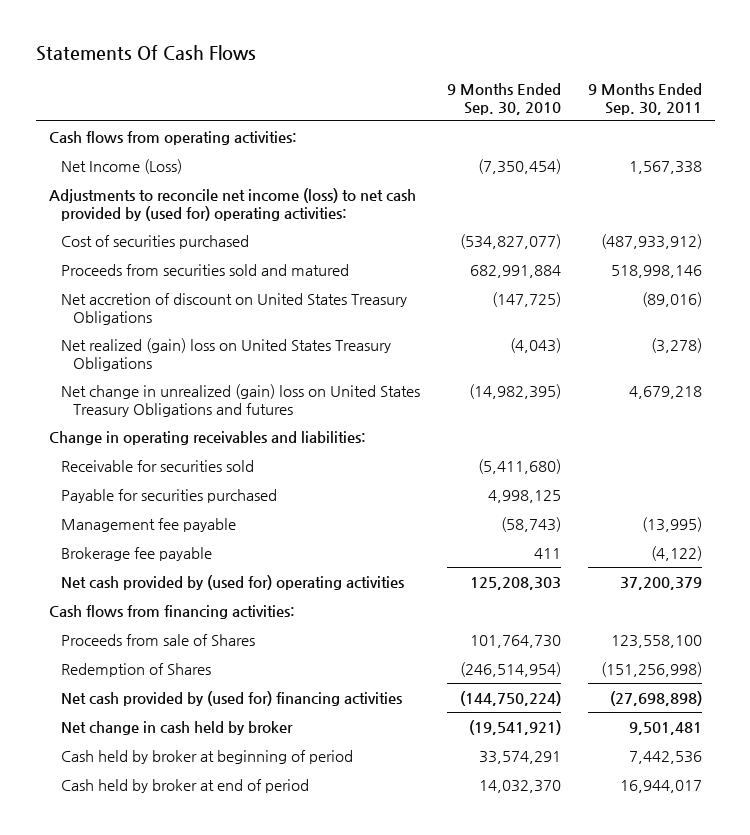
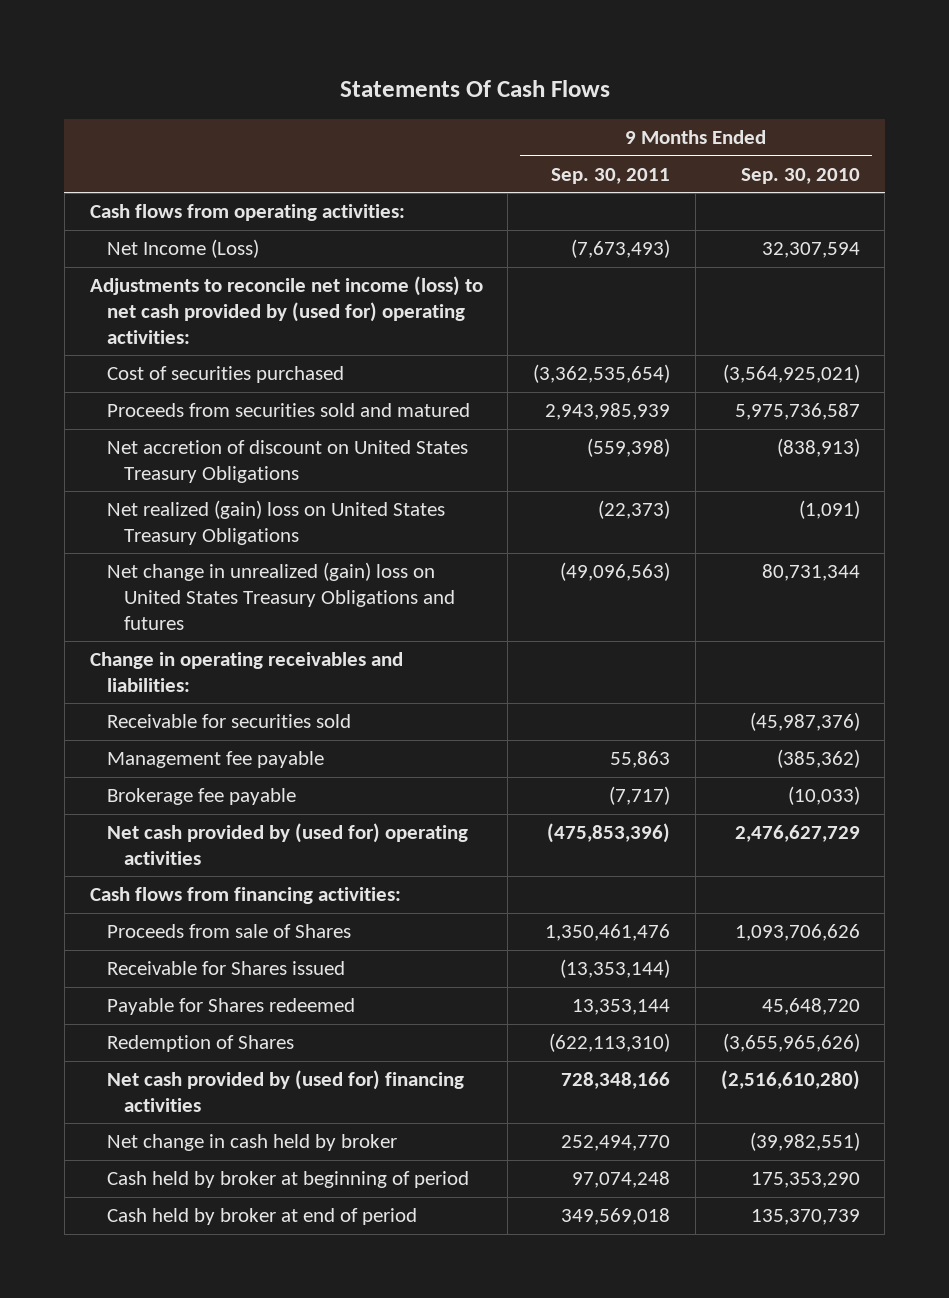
[477,158,561,174] (7,350,454) -> [761,242,860,259] 32,307,594
[628,160,702,174] 1,567,338 -> [571,239,671,259] (7,673,493)
[459,233,561,249] (534,827,077) -> [722,364,860,384] (3,564,925,021)
[600,233,702,249] (487,933,912) -> [533,364,671,384] (3,362,535,654)
[469,264,561,278] 682,991,884 -> [734,403,860,421] 5,975,736,587
[610,264,702,278] 518,998,146 -> [545,403,671,421] 2,943,985,939
[491,291,561,307] (147,725) -> [776,438,860,458] (838,913)
[641,291,702,307] (89,016) -> [587,438,671,458] (559,398)
[509,337,561,353] (4,043) -> [798,500,860,520] (1,091)
[650,337,702,353] (3,278) -> [598,500,671,520] (22,373)
[468,383,561,399] (14,982,395) -> [761,564,860,582] 80,731,344
[628,385,702,399] 4,679,218 -> [560,562,671,582] (49,096,563)
[61,488,278,503] Payable for securities purchased -> none
[477,458,561,474] (5,411,680) -> [749,712,860,732] (45,987,376)
[500,516,561,532] (58,743) -> [776,749,860,769] (385,362)
[641,516,702,532] (13,995) -> [610,751,671,769] 55,863
[533,547,561,559] 411 -> [787,786,860,806] (10,033)
[650,545,702,561] (4,122) -> [609,786,671,806] (7,717)
[469,576,561,590] 125,208,303 -> [734,825,860,843] 2,476,627,729
[619,576,702,590] 37,200,379 -> [547,823,671,844] (475,853,396)
[469,634,561,648] 101,764,730 -> [734,924,860,942] 1,093,706,626
[610,634,702,648] 123,558,100 -> [545,924,671,942] 1,350,461,476
none -> [106,961,345,976] Receivable for Shares issued
none -> [106,998,355,1016] Payable for Shares redeemed
[459,661,561,677] (246,514,954) -> [722,1033,860,1053] (3,655,965,626)
[600,661,702,677] (151,256,998) -> [549,1033,671,1053] (622,113,310)
[459,690,561,706] (144,750,224) -> [720,1070,860,1091] (2,516,610,280)
[609,690,702,706] (27,698,898) -> [561,1072,671,1090] 728,348,166
[468,719,561,735] (19,541,921) -> [749,1132,860,1152] (39,982,551)
[628,721,702,735] 9,501,481 -> [561,1135,671,1152] 252,494,770
[478,750,561,764] 33,574,291 -> [750,1172,860,1189] 175,353,290
[628,750,702,764] 7,442,536 -> [572,1171,671,1189] 97,074,248
[478,779,561,793] 14,032,370 -> [750,1209,860,1226] 135,370,739
[619,779,702,793] 16,944,017 -> [561,1208,671,1226] 349,569,018

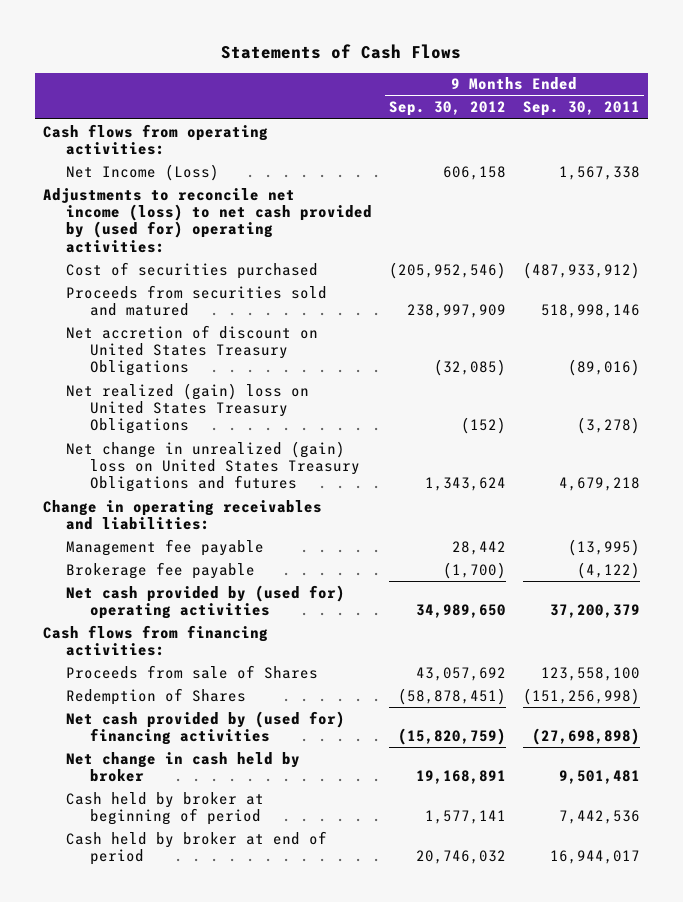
[339,80,610,98] Statements Of Cash Flows -> [221,43,462,59] Statements of Cash Flows
[740,167,860,184] Sep. 30, 2010 -> none
none -> [389,101,507,117] Sep. 30, 2012
[571,239,671,259] (7,673,493) -> [558,165,640,180] 1,567,338
[533,364,671,384] (3,362,535,654) -> [522,261,640,279] (487,933,912)
[545,403,671,421] 2,943,985,939 -> [540,303,640,318] 518,998,146
[587,438,671,458] (559,398) -> [567,359,640,377] (89,016)
[598,500,671,520] (22,373) -> [576,417,640,435] (3,278)
[560,562,671,582] (49,096,563) -> [558,477,640,492] 4,679,218
[106,714,351,729] Receivable for securities sold -> none
[610,751,671,769] 55,863 -> [567,538,640,556] (13,995)
[609,786,671,806] (7,717) -> [576,561,640,579] (4,122)
[547,823,671,844] (475,853,396) -> [549,603,640,618] 37,200,379
[106,961,345,976] Receivable for Shares issued -> none
[106,998,355,1016] Payable for Shares redeemed -> none
[545,924,671,942] 1,350,461,476 -> [540,666,640,681] 123,558,100
[549,1033,671,1053] (622,113,310) -> [522,687,640,705] (151,256,998)
[561,1072,671,1090] 728,348,166 -> [531,727,640,745] (27,698,898)
[561,1135,671,1152] 252,494,770 -> [558,769,640,784] 9,501,481
[572,1171,671,1189] 97,074,248 -> [558,809,640,824] 7,442,536
[561,1208,671,1226] 349,569,018 -> [549,849,640,864] 16,944,017

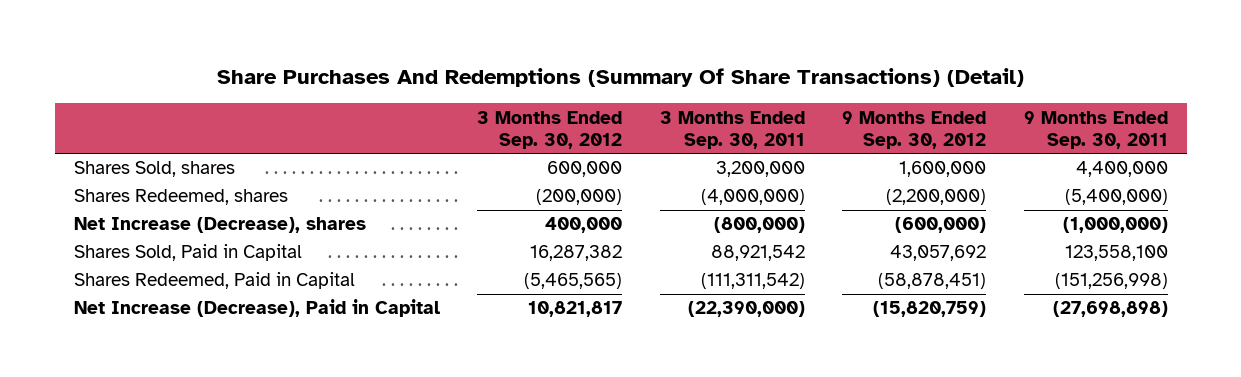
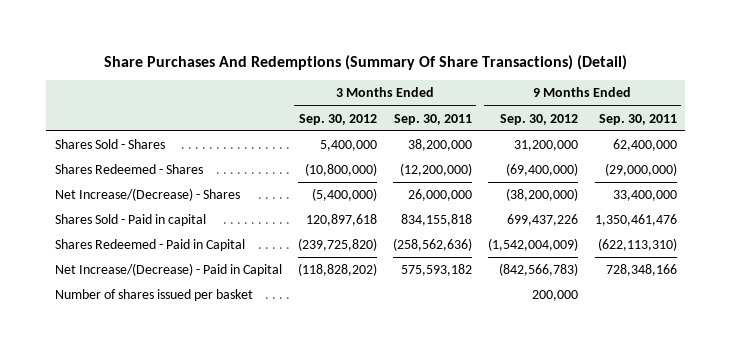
[73,161,235,178] Shares Sold, shares -> [54,138,165,149] Shares Sold - Shares
[547,161,623,178] 600,000 -> [319,139,377,151] 5,400,000
[715,161,805,178] 3,200,000 -> [408,138,473,151] 38,200,000
[899,161,987,178] 1,600,000 -> [514,139,579,151] 31,200,000
[1075,161,1168,178] 4,400,000 -> [612,138,677,151] 62,400,000
[73,189,288,206] Shares Redeemed, shares -> [54,163,203,174] Shares Redeemed - Shares
[536,189,623,206] (200,000) -> [304,162,377,176] (10,800,000)
[700,189,805,206] (4,000,000) -> [400,162,473,176] (12,200,000)
[886,189,987,206] (2,200,000) -> [506,162,579,176] (69,400,000)
[1064,189,1168,206] (5,400,000) -> [604,162,677,176] (29,000,000)
[73,217,366,234] Net Increase (Decrease), shares -> [54,187,240,201] Net Increase/(Decrease) - Shares
[545,217,623,234] 400,000 -> [311,187,377,201] (5,400,000)
[713,217,805,234] (800,000) -> [408,188,473,201] 26,000,000
[895,217,987,234] (600,000) -> [506,187,579,201] (38,200,000)
[1062,217,1168,234] (1,000,000) -> [612,189,677,201] 33,400,000
[73,244,302,262] Shares Sold, Paid in Capital -> [54,213,206,226] Shares Sold - Paid in capital
[530,245,623,262] 16,287,382 -> [305,213,377,226] 120,897,618
[710,245,805,262] 88,921,542 -> [401,213,473,226] 834,155,818
[890,245,987,262] 43,057,692 -> [507,213,579,226] 699,437,226
[1064,245,1168,262] 123,558,100 -> [594,213,677,226] 1,350,461,476
[73,272,355,290] Shares Redeemed, Paid in Capital -> [54,238,245,251] Shares Redeemed - Paid in Capital
[524,273,623,290] (5,465,565) -> [297,237,377,251] (239,725,820)
[700,273,805,290] (111,311,542) -> [393,237,473,251] (258,562,636)
[878,273,987,290] (58,878,451) -> [488,237,579,251] (1,542,004,009)
[1054,273,1168,290] (151,256,998) -> [597,237,677,251] (622,113,310)
[73,299,440,318] Net Increase (Decrease), Paid in Capital -> [54,262,282,276] Net Increase/(Decrease) - Paid in Capital
[528,301,623,318] 10,821,817 -> [297,262,377,276] (118,828,202)
[687,301,805,318] (22,390,000) -> [401,263,473,276] 575,593,182
[873,301,987,318] (15,820,759) -> [499,262,579,276] (842,566,783)
[1052,301,1168,318] (27,698,898) -> [605,263,677,276] 728,348,166
none -> [54,288,253,301] Number of shares issued per basket

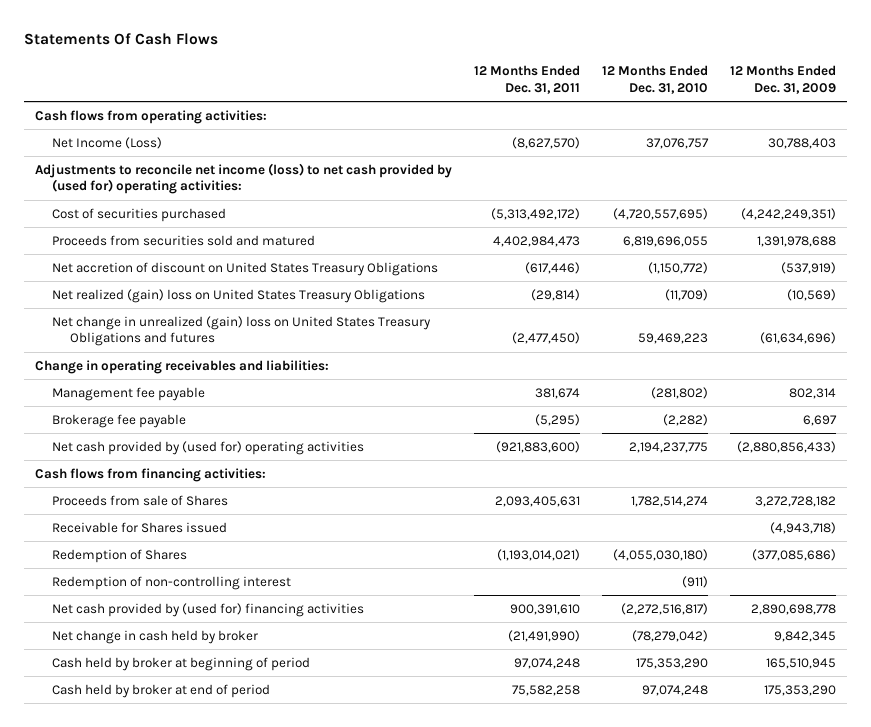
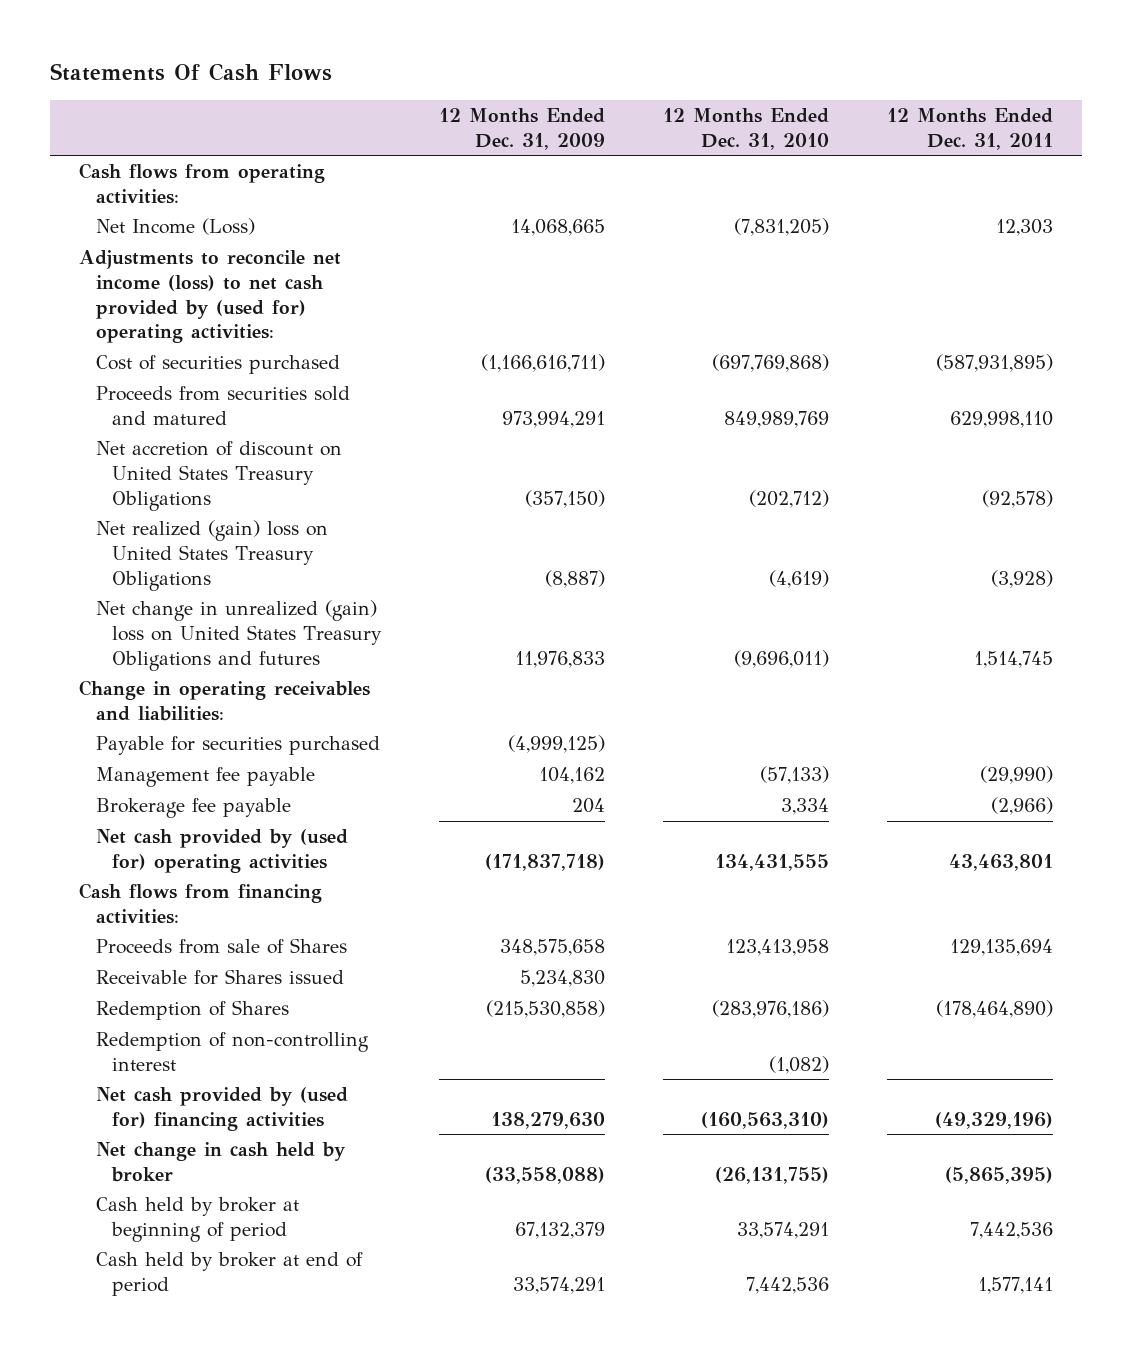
[511,136,580,149] (8,627,570) -> [996,219,1054,237] 12,303
[646,137,710,149] 37,076,757 -> [734,218,830,237] (7,831,205)
[768,137,837,149] 30,788,403 -> [511,219,606,237] 14,068,665
[490,207,580,220] (5,313,492,172) -> [936,354,1054,373] (587,931,895)
[613,207,709,220] (4,720,557,695) -> [712,354,830,373] (697,769,868)
[741,207,837,220] (4,242,249,351) -> [481,354,606,373] (1,166,616,711)
[492,235,580,247] 4,402,984,473 -> [950,410,1054,428] 629,998,110
[623,235,709,247] 6,819,696,055 -> [724,410,830,428] 849,989,769
[757,235,837,247] 1,391,978,688 -> [502,410,606,428] 973,994,291
[524,261,580,274] (617,446) -> [982,489,1054,508] (92,578)
[648,261,709,274] (1,150,772) -> [749,489,830,508] (202,712)
[781,261,837,274] (537,919) -> [525,489,606,508] (357,150)
[530,288,580,301] (29,814) -> [991,569,1054,588] (3,928)
[665,288,709,301] (11,709) -> [769,569,830,588] (4,619)
[787,288,837,301] (10,569) -> [545,569,606,588] (8,887)
[511,332,580,345] (2,477,450) -> [974,650,1054,668] 1,514,745
[638,333,709,345] 59,469,223 -> [734,649,830,668] (9,696,011)
[760,332,837,345] (61,634,696) -> [515,650,606,668] 11,976,833
none -> [95,736,380,756] Payable for securities purchased
[534,387,580,399] 381,674 -> [980,766,1054,785] (29,990)
[651,386,709,399] (281,802) -> [760,766,830,785] (57,133)
[789,387,837,399] 802,314 -> [539,767,606,785] 104,162
[534,413,580,426] (5,295) -> [991,797,1054,816] (2,966)
[663,413,709,426] (2,282) -> [781,798,830,816] 3,334
[803,414,838,426] 6,697 -> [572,798,606,814] 204
[495,440,580,453] (921,883,600) -> [949,853,1054,871] 43,463,801
[629,441,709,453] 2,194,237,775 -> [715,853,830,871] 134,431,555
[737,440,837,453] (2,880,856,433) -> [485,853,606,871] (171,837,718)
[494,495,580,507] 2,093,405,631 -> [950,939,1054,957] 129,135,694
[631,495,709,507] 1,782,514,274 -> [726,939,830,957] 123,413,958
[755,495,837,507] 3,272,728,182 -> [500,939,606,957] 348,575,658
[770,521,837,534] (4,943,718) -> [520,970,606,988] 5,234,830
[496,548,580,561] (1,193,014,021) -> [936,1000,1054,1019] (178,464,890)
[613,548,709,561] (4,055,030,180) -> [712,1000,830,1019] (283,976,186)
[752,548,837,561] (377,085,686) -> [486,1000,606,1019] (215,530,858)
[682,575,709,588] (911) -> [769,1055,830,1074] (1,082)
[509,603,580,615] 900,391,610 -> [935,1111,1054,1129] (49,329,196)
[621,602,709,615] (2,272,516,817) -> [701,1111,830,1129] (160,563,310)
[751,603,837,615] 2,890,698,778 -> [491,1111,606,1129] 138,279,630
[507,629,580,642] (21,491,990) -> [945,1166,1054,1184] (5,865,395)
[632,629,709,642] (78,279,042) -> [715,1166,830,1184] (26,131,755)
[774,630,837,642] 9,842,345 -> [485,1166,606,1184] (33,558,088)
[513,657,580,669] 97,074,248 -> [970,1221,1054,1239] 7,442,536
[636,657,709,669] 175,353,290 -> [737,1221,830,1239] 33,574,291
[766,657,837,669] 165,510,945 -> [515,1221,606,1239] 67,132,379
[511,684,580,696] 75,582,258 -> [978,1276,1054,1294] 1,577,141
[642,684,709,696] 97,074,248 -> [746,1276,830,1294] 7,442,536
[764,684,837,696] 175,353,290 -> [513,1276,606,1294] 33,574,291

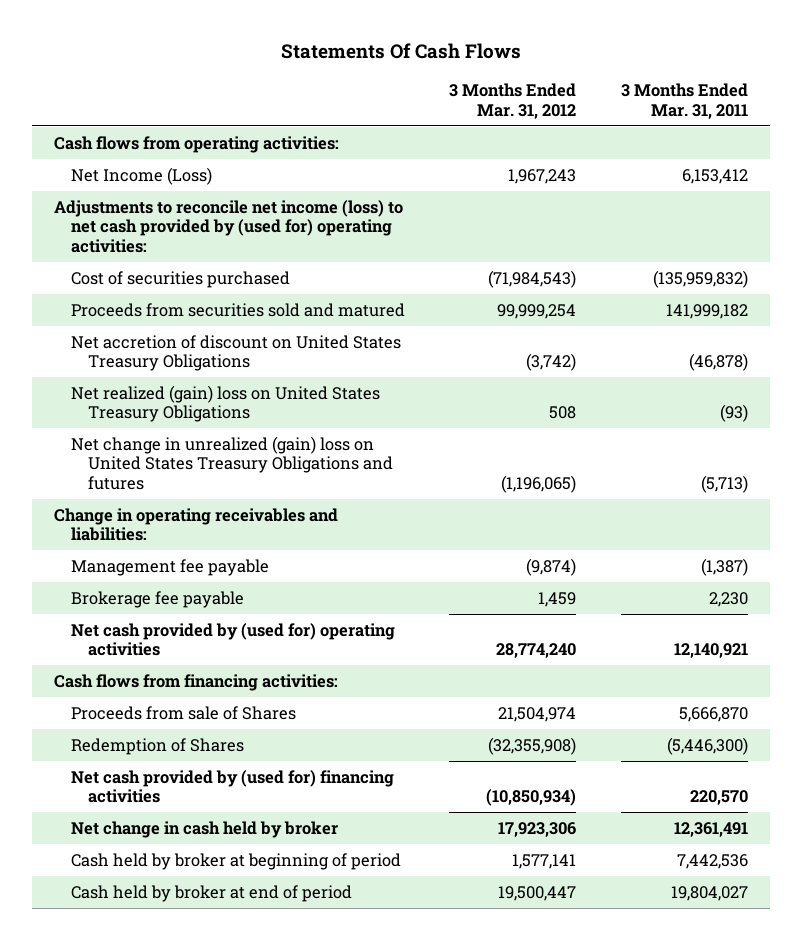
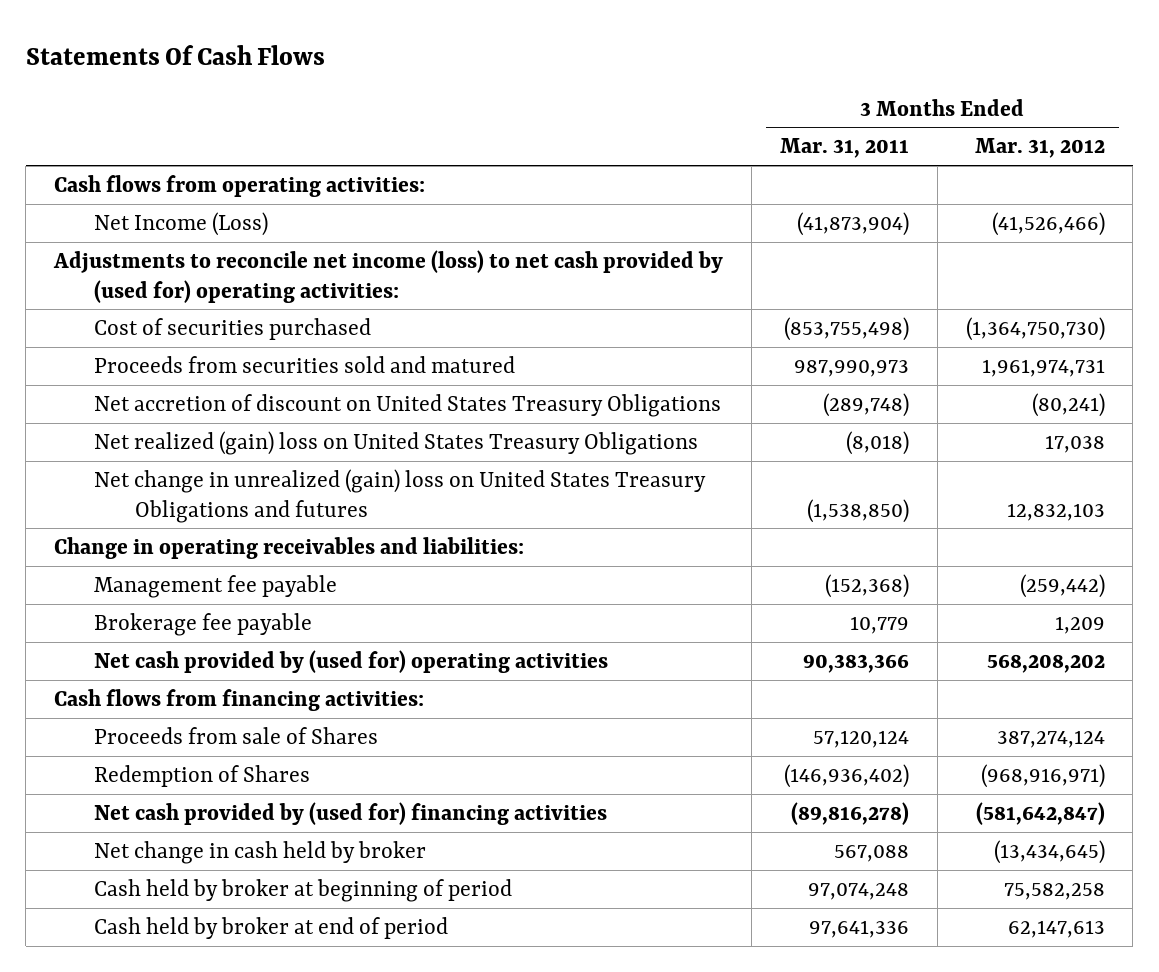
[508,168,577,184] 1,967,243 -> [991,211,1105,236] (41,526,466)
[681,168,748,184] 6,153,412 -> [796,211,909,236] (41,873,904)
[488,269,577,288] (71,984,543) -> [965,316,1105,341] (1,364,750,730)
[652,269,748,288] (135,959,832) -> [783,316,909,341] (853,755,498)
[497,303,577,319] 99,999,254 -> [981,358,1105,377] 1,961,974,731
[665,303,748,319] 141,999,182 -> [793,359,909,377] 987,990,973
[526,353,577,372] (3,742) -> [1031,392,1105,417] (80,241)
[688,353,748,372] (46,878) -> [822,392,909,417] (289,748)
[549,406,577,420] 508 -> [1044,434,1105,453] 17,038
[719,404,748,423] (93) -> [845,430,909,455] (8,018)
[501,474,577,493] (1,196,065) -> [1006,502,1105,521] 12,832,103
[700,474,748,493] (5,713) -> [806,498,909,523] (1,538,850)
[526,557,577,576] (9,874) -> [1019,573,1105,598] (259,442)
[700,557,748,576] (1,387) -> [824,573,909,598] (152,368)
[538,591,577,607] 1,459 -> [1054,615,1105,634] 1,209
[708,591,748,607] 2,230 -> [849,615,909,634] 10,779
[496,643,577,659] 28,774,240 -> [986,653,1105,673] 568,208,202
[673,643,748,659] 12,140,921 -> [802,653,909,673] 90,383,366
[498,706,577,722] 21,504,974 -> [996,729,1105,748] 387,274,124
[678,706,748,722] 5,666,870 -> [812,729,909,748] 57,120,124
[488,736,577,755] (32,355,908) -> [980,763,1105,788] (968,916,971)
[666,736,748,755] (5,446,300) -> [783,763,909,788] (146,936,402)
[486,789,577,807] (10,850,934) -> [975,801,1105,825] (581,642,847)
[689,790,748,806] 220,570 -> [790,801,909,825] (89,816,278)
[498,821,577,837] 17,923,306 -> [993,839,1105,864] (13,434,645)
[673,821,748,837] 12,361,491 -> [833,844,909,862] 567,088
[512,853,577,869] 1,577,141 -> [1003,882,1105,900] 75,582,258
[676,853,748,869] 7,442,536 -> [807,882,909,900] 97,074,248
[498,885,577,901] 19,500,447 -> [1007,919,1105,938] 62,147,613
[670,885,748,901] 19,804,027 -> [808,919,909,938] 97,641,336

